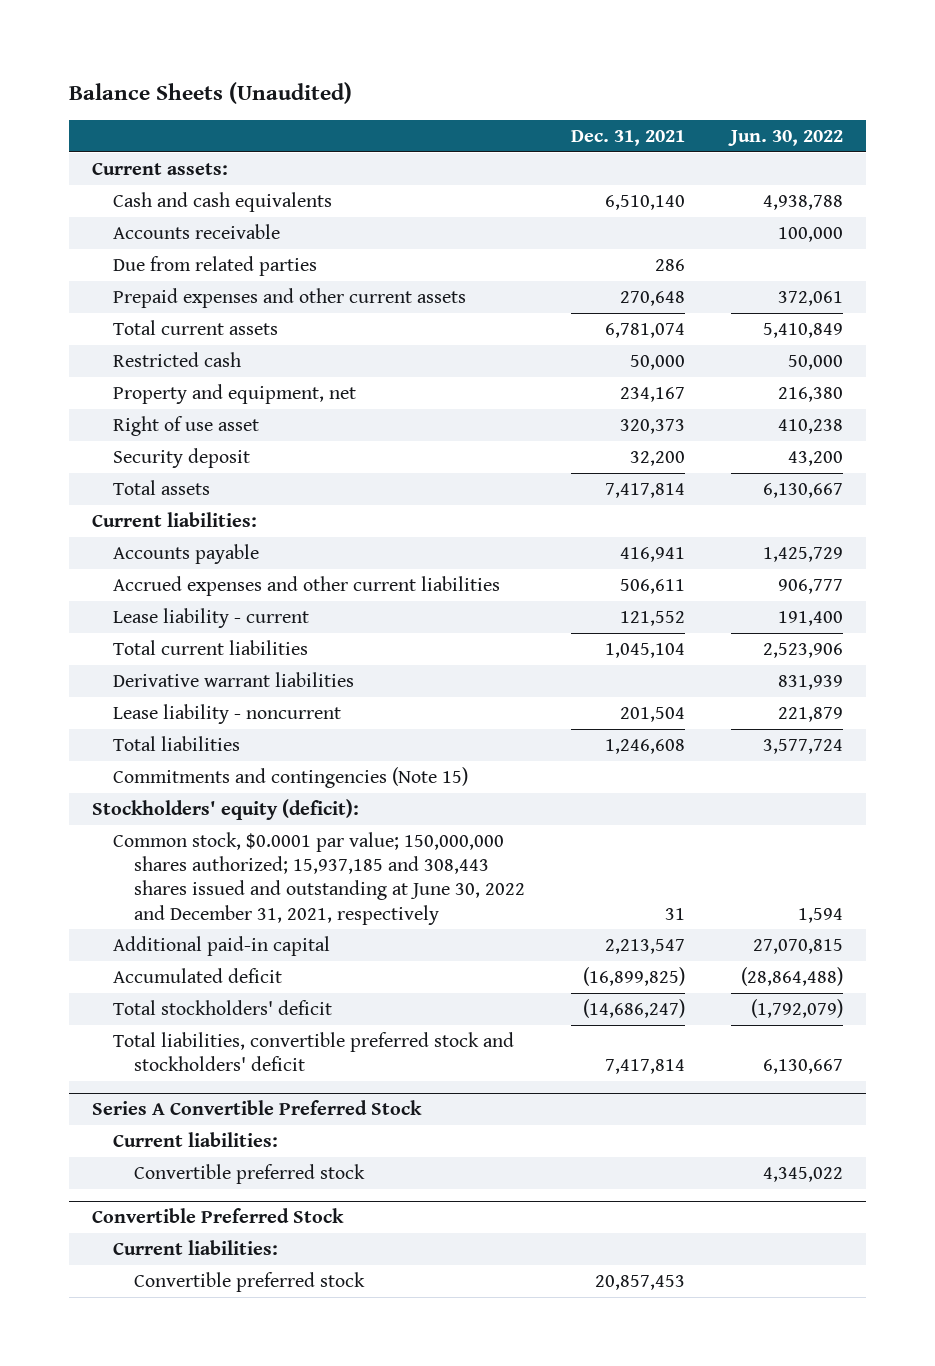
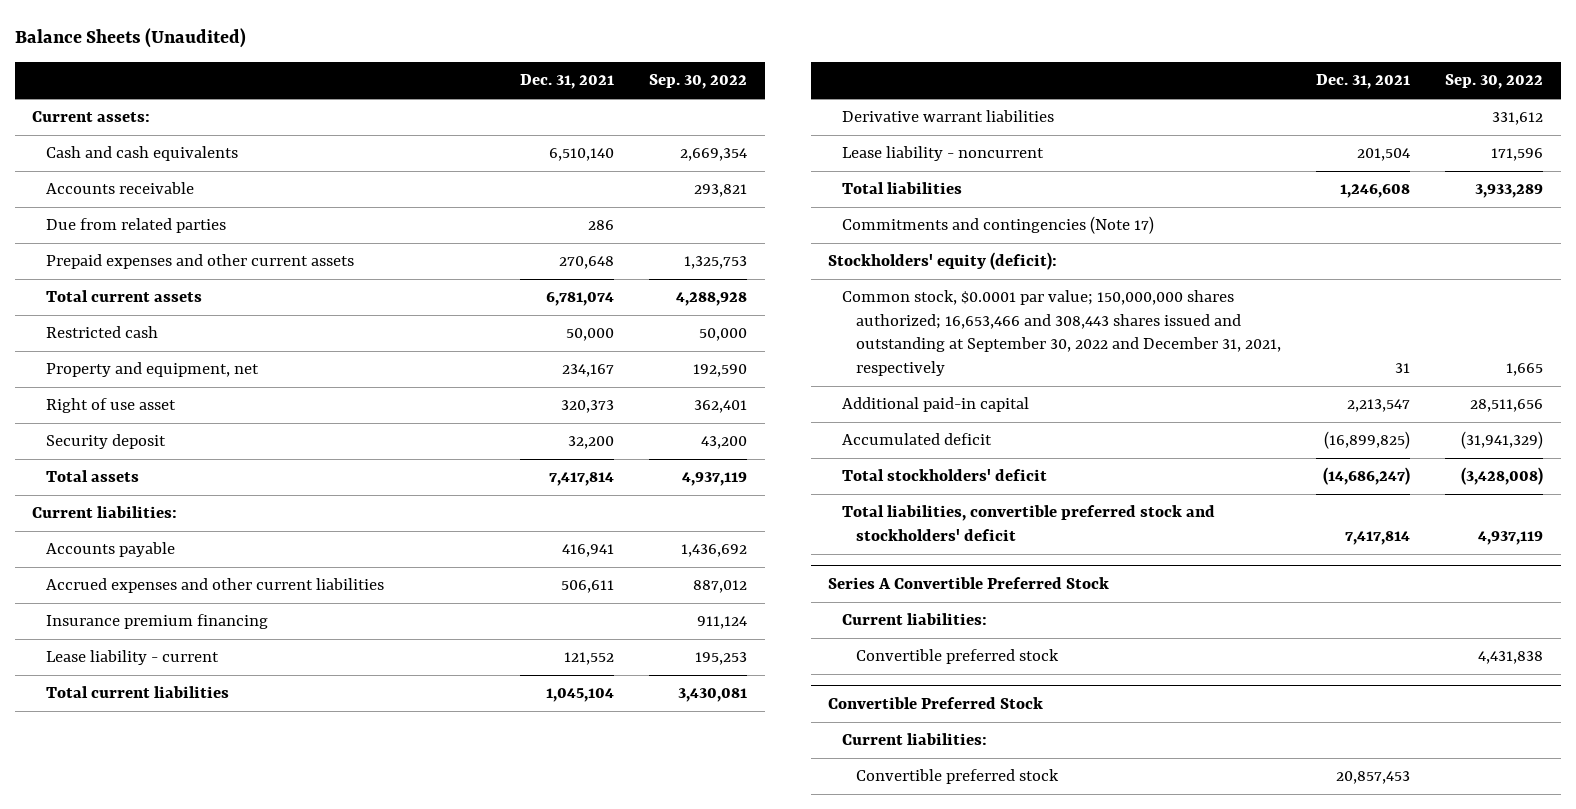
[728,130,844,147] Jun. 30, 2022 -> none
none -> [649,74,748,90] Sep. 30, 2022
none -> [46,614,269,630] Insurance premium financing
[113,767,469,789] Commitments and contingencies (Note 15) -> [842,216,1155,235] Commitments and contingencies (Note 17)
[113,832,526,925] Common stock, $0.0001 par value; 150,000,000 shares authorized; 15,937,185 and 308,443 shares issued and outstanding at June 30, 2022 and December 31, 2021, respectively -> [842,290,1282,376] Common stock, $0.0001 par value; 150,000,000 shares authorized; 16,653,466 and 308,443 shares issued and outstanding at September 30, 2022 and December 31, 2021, respectively

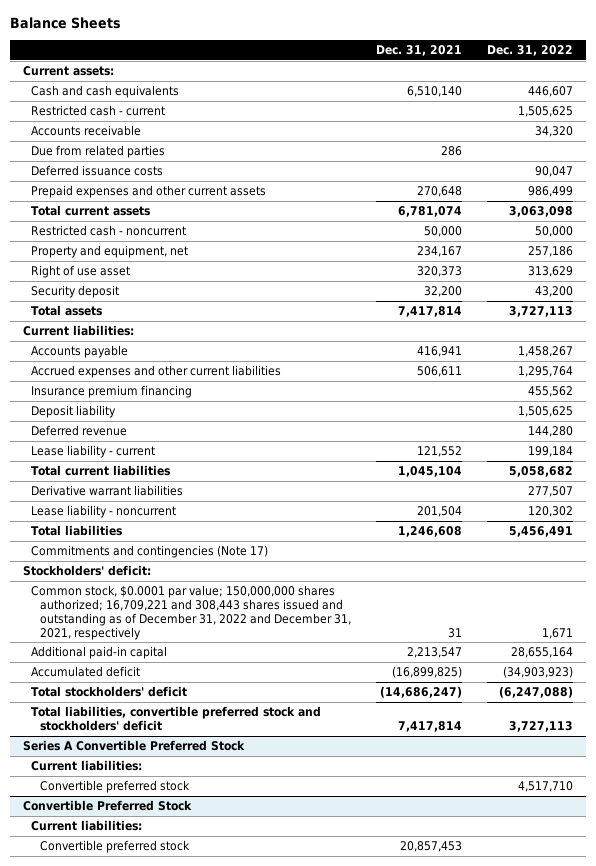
[14,28,246,49] Balance Sheets (Unaudited) -> [10,17,122,30] Balance Sheets
[649,74,748,90] Sep. 30, 2022 -> none
none -> [487,44,574,56] Dec. 31, 2022
none -> [31,105,166,117] Restricted cash - current
none -> [31,165,164,177] Deferred issuance costs
[46,326,159,339] Restricted cash -> [31,225,187,237] Restricted cash - noncurrent
none -> [31,405,117,419] Deposit liability
none -> [31,425,128,437] Deferred revenue
[828,252,1058,271] Stockholders' equity (deficit): -> [22,565,151,577] Stockholders' deficit:
[842,290,1282,376] Common stock, $0.0001 par value; 150,000,000 shares authorized; 16,653,466 and 308,443 shares issued and outstanding at September 30, 2022 and December 31, 2021, respectively -> [31,585,351,640] Common stock, $0.0001 par value; 150,000,000 shares authorized; 16,709,221 and 308,443 shares issued and outstanding as of December 31, 2022 and December 31, 2021, respectively

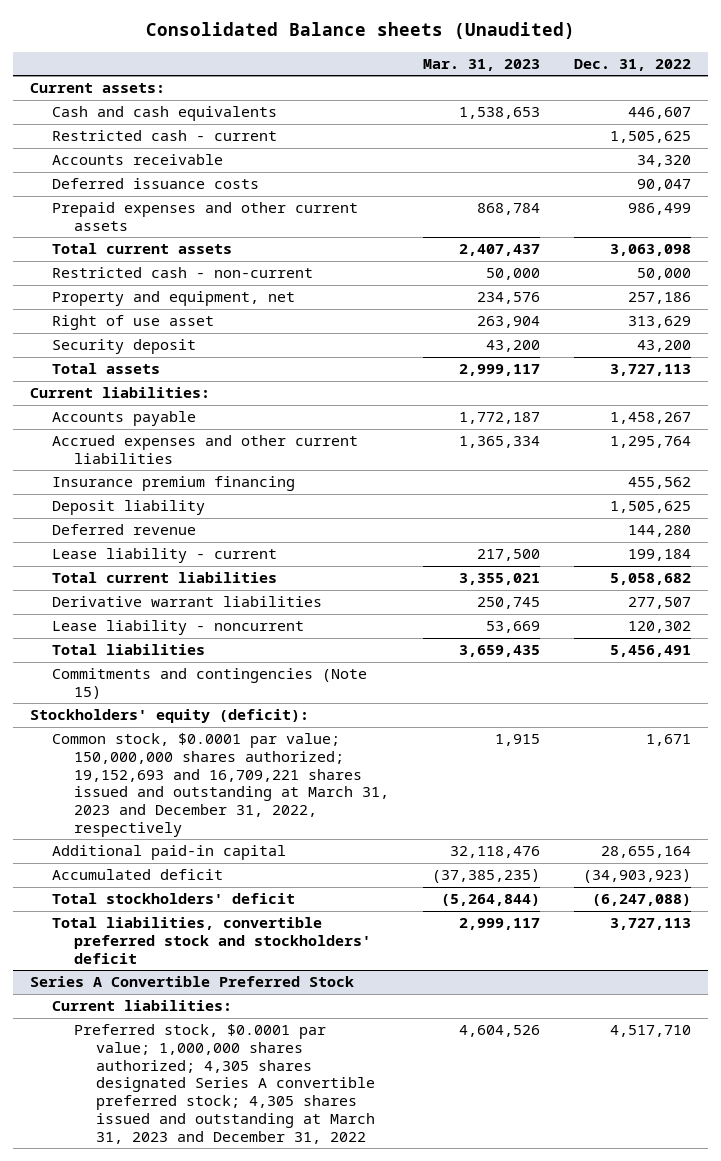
[10,17,122,30] Balance Sheets -> [145,22,575,40] Consolidated Balance sheets (Unaudited)
[376,44,463,56] Dec. 31, 2021 -> none
none -> [423,59,541,72] Mar. 31, 2023
[31,145,166,159] Due from related parties -> none
[31,225,187,237] Restricted cash - noncurrent -> [51,267,313,279] Restricted cash - non-current
[31,545,269,559] Commitments and contingencies (Note 17) -> [51,668,367,700] Commitments and contingencies (Note 15)
[22,565,151,577] Stockholders' deficit: -> [29,709,309,724] Stockholders' equity (deficit):
[31,585,351,640] Common stock, $0.0001 par value; 150,000,000 shares authorized; 16,709,221 and 308,443 shares issued and outstanding as of December 31, 2022 and December 31, 2021, respectively -> [51,733,389,837] Common stock, $0.0001 par value; 150,000,000 shares authorized; 19,152,693 and 16,709,221 shares issued and outstanding at March 31, 2023 and December 31, 2022, respectively
[22,800,192,812] Convertible Preferred Stock -> none
[31,820,143,832] Current liabilities: -> none
[39,840,190,854] Convertible preferred stock -> none
[39,780,190,794] Convertible preferred stock -> [73,1024,375,1144] Preferred stock, $0.0001 par value; 1,000,000 shares authorized; 4,305 shares designated Series A convertible preferred stock; 4,305 shares issued and outstanding at March 31, 2023 and December 31, 2022

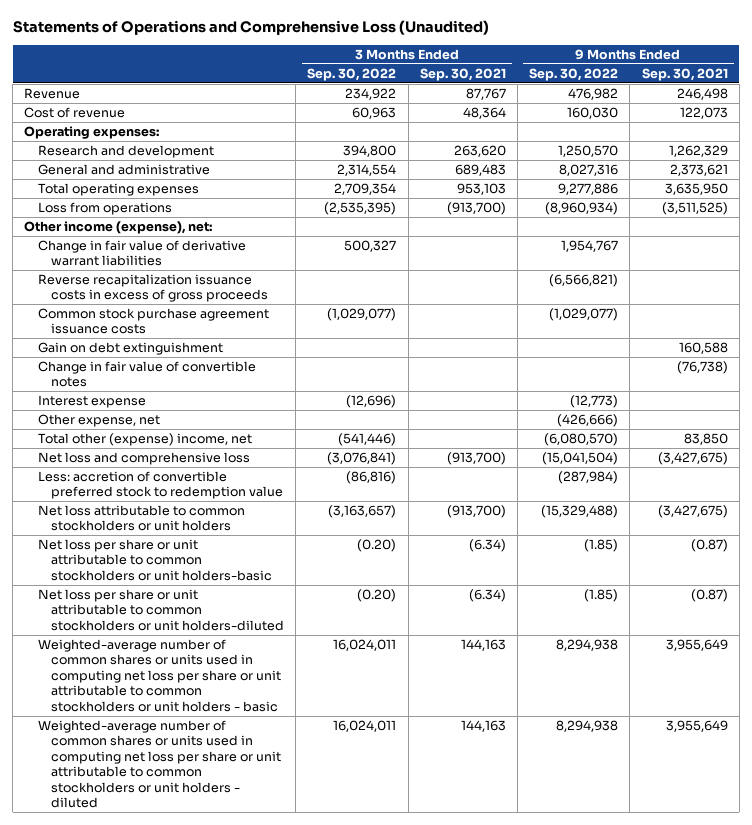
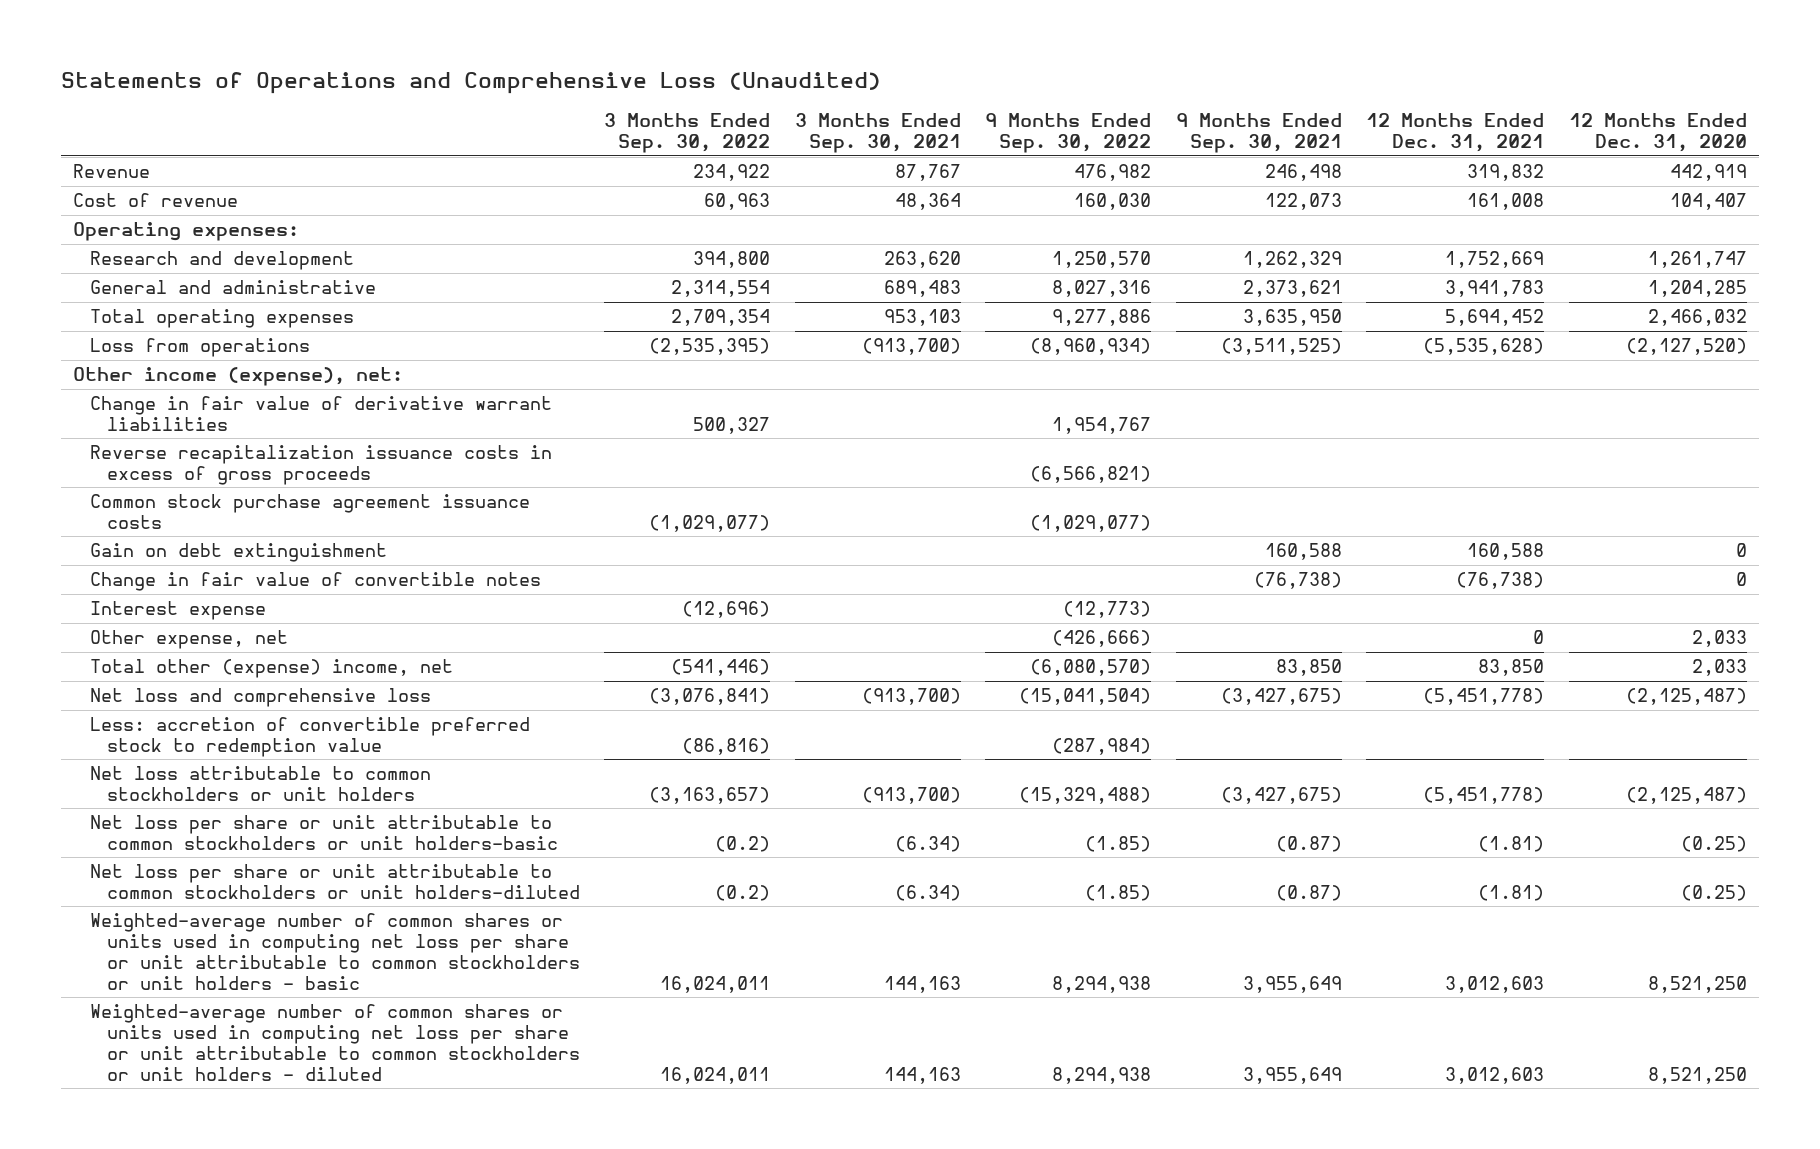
none -> [1366,113,1545,153] 12 Months Ended Dec. 31, 2021
none -> [1568,113,1747,153] 12 Months Ended Dec. 31, 2020
[357,539,397,553] (0.20) -> [715,835,771,852] (0.2)
[357,589,397,603] (0.20) -> [715,884,771,901] (0.2)

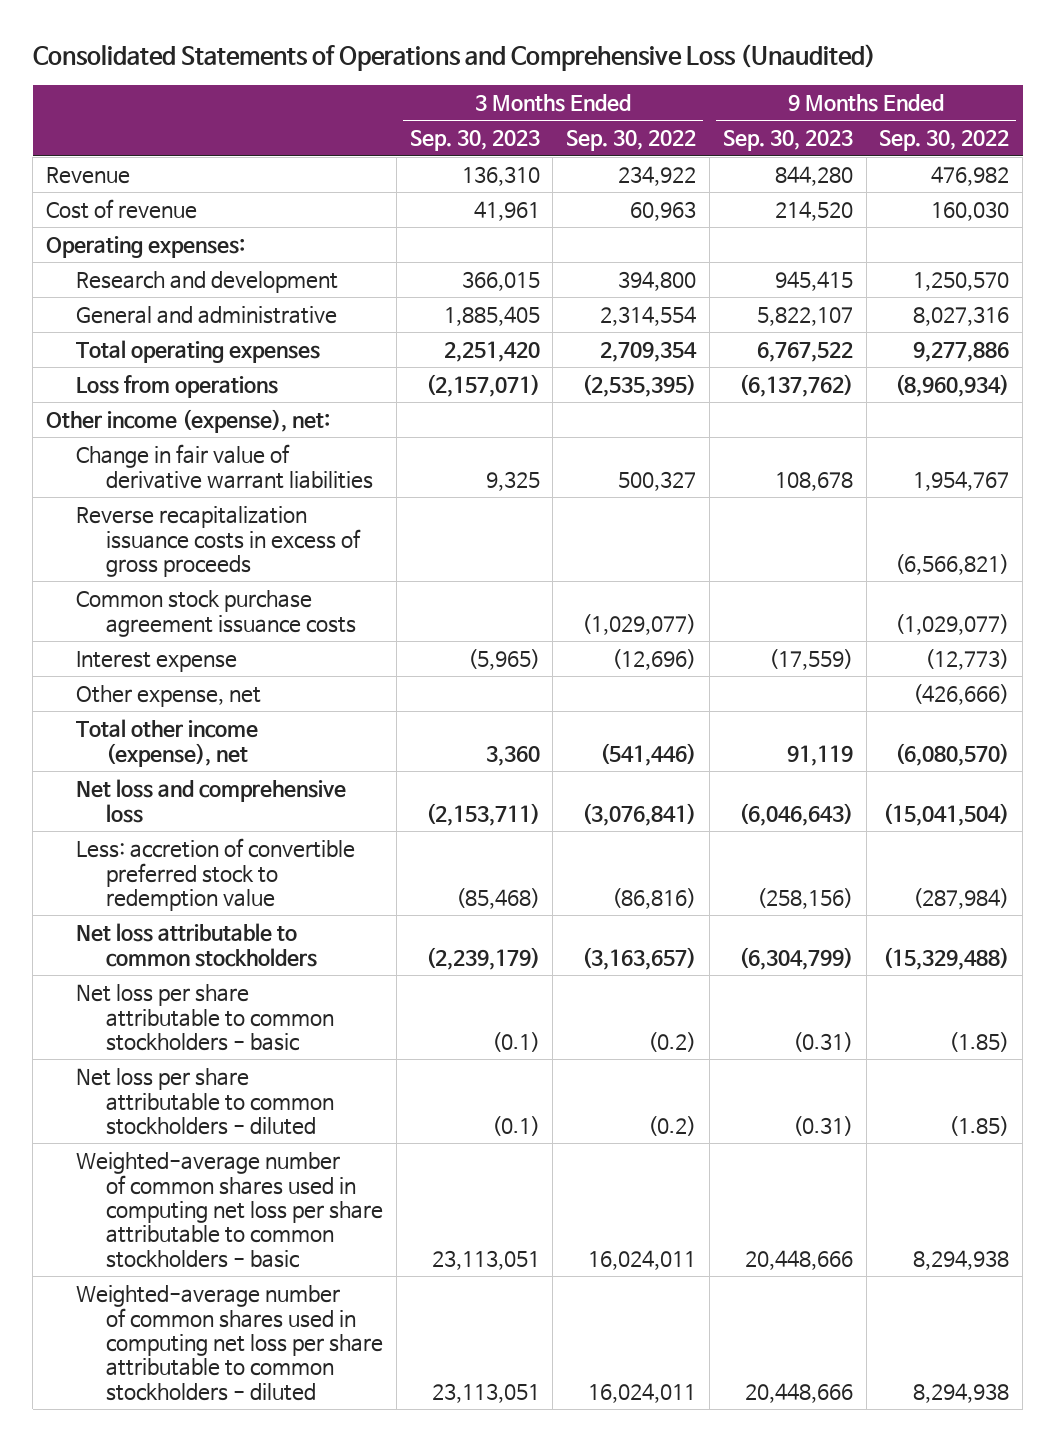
[60,72,881,95] Statements of Operations and Comprehensive Loss (Unaudited) -> [32,44,876,72] Consolidated Statements of Operations and Comprehensive Loss (Unaudited)
[794,113,961,154] 3 Months Ended Sep. 30, 2021 -> none
[1175,113,1342,154] 9 Months Ended Sep. 30, 2021 -> none
[1366,113,1545,153] 12 Months Ended Dec. 31, 2021 -> none
[1568,113,1747,153] 12 Months Ended Dec. 31, 2020 -> none
none -> [409,130,540,152] Sep. 30, 2023
none -> [722,130,853,152] Sep. 30, 2023
[89,543,387,563] Gain on debt extinguishment -> none
[89,572,541,592] Change in fair value of convertible notes -> none
[89,659,453,679] Total other (expense) income, net -> [75,719,258,767] Total other income (expense), net
[89,766,431,801] Net loss attributable to common stockholders or unit holders -> [75,923,317,967] Net loss attributable to common stockholders
[89,815,558,850] Net loss per share or unit attributable to common stockholders or unit holders-basic -> [75,984,334,1051] Net loss per share attributable to common stockholders - basic
[89,864,580,899] Net loss per share or unit attributable to common stockholders or unit holders-diluted -> [75,1068,334,1135] Net loss per share attributable to common stockholders - diluted
[89,913,580,990] Weighted-average number of common shares or units used in computing net loss per share or unit attributable to common stockholders or unit holders - basic -> [75,1152,383,1268] Weighted-average number of common shares used in computing net loss per share attributable to common stockholders - basic
[89,1004,580,1081] Weighted-average number of common shares or units used in computing net loss per share or unit attributable to common stockholders or unit holders - diluted -> [75,1285,383,1401] Weighted-average number of common shares used in computing net loss per share attributable to common stockholders - diluted

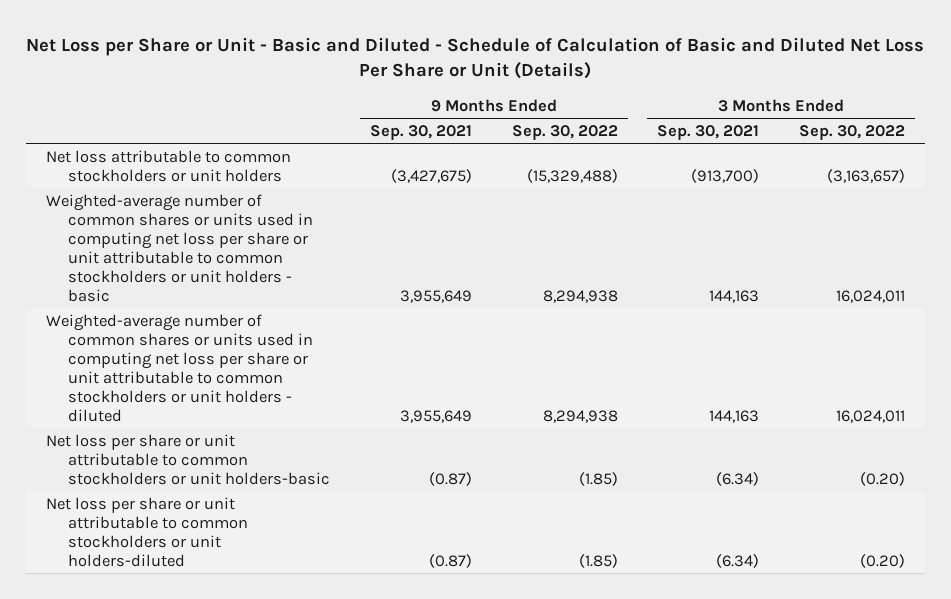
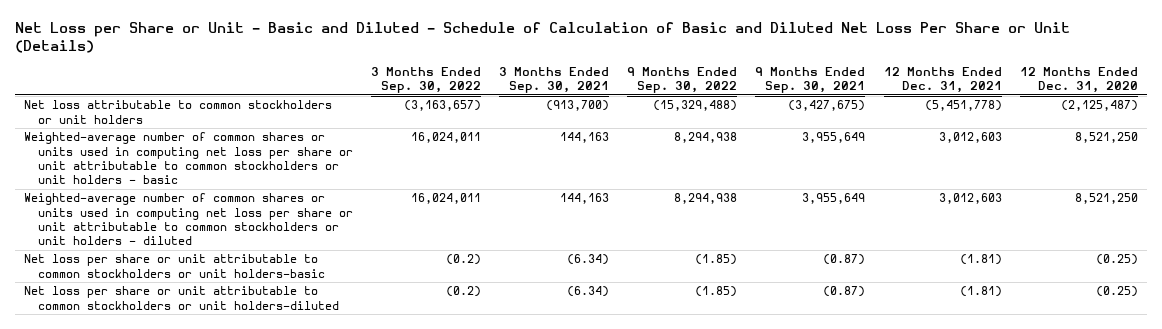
none -> [883,67,1002,94] 12 Months Ended Dec. 31, 2021
none -> [1019,67,1138,94] 12 Months Ended Dec. 31, 2020
[860,471,906,486] (0.20) -> [445,254,481,266] (0.2)
[860,553,906,568] (0.20) -> [445,286,481,298] (0.2)

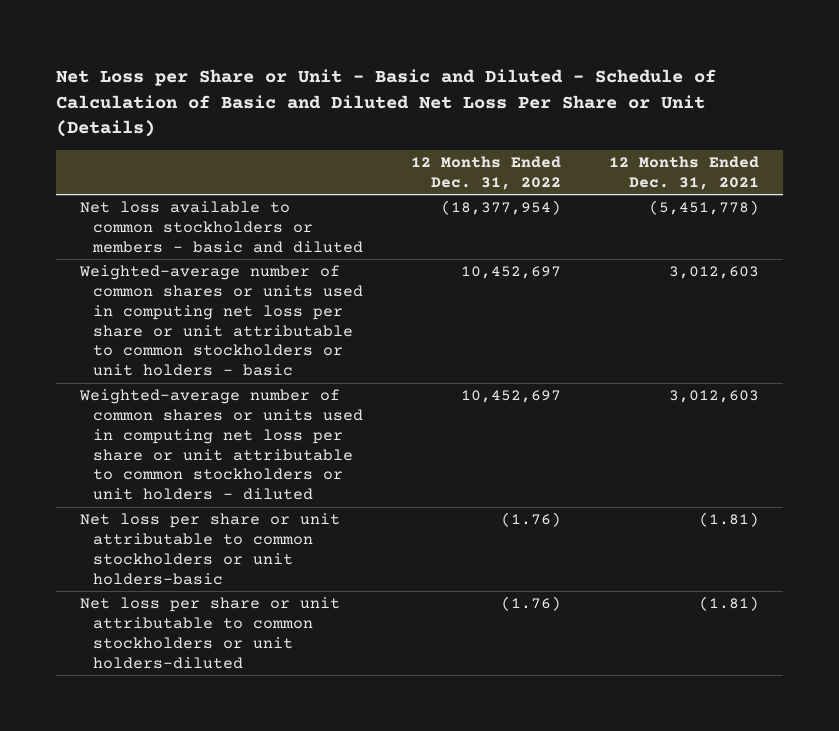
[370,67,481,94] 3 Months Ended Sep. 30, 2022 -> none
[499,67,610,94] 3 Months Ended Sep. 30, 2021 -> none
[627,67,738,94] 9 Months Ended Sep. 30, 2022 -> none
[755,67,866,94] 9 Months Ended Sep. 30, 2021 -> none
[1019,67,1138,94] 12 Months Ended Dec. 31, 2020 -> none
none -> [411,156,562,191] 12 Months Ended Dec. 31, 2022
[24,100,333,124] Net loss attributable to common stockholders or unit holders -> [79,201,364,253] Net loss available to common stockholders or members - basic and diluted

